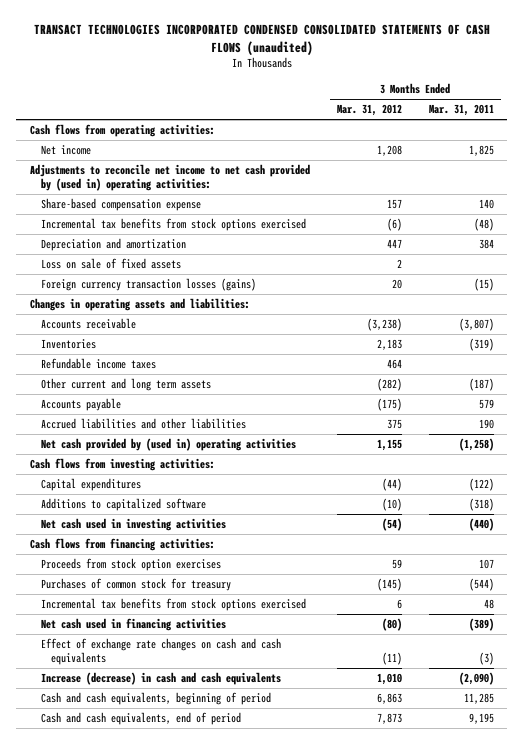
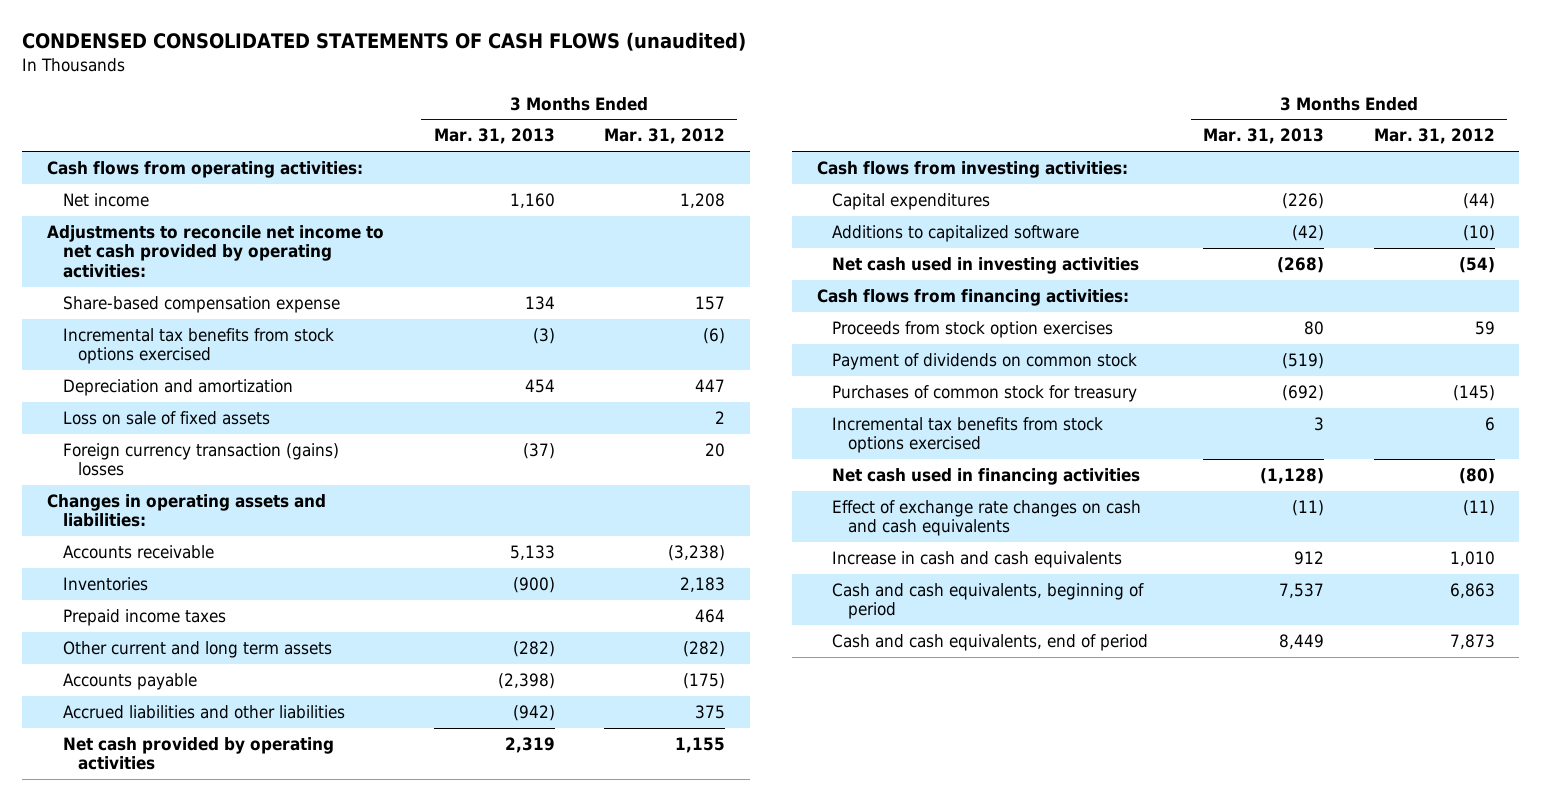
[33,24,490,56] TRANSACT TECHNOLOGIES INCORPORATED CONDENSED CONSOLIDATED STATEMENTS OF CASH FLOWS (unaudited) -> [22,32,747,52] CONDENSED CONSOLIDATED STATEMENTS OF CASH FLOWS (unaudited)
[428,104,494,117] Mar. 31, 2011 -> none
none -> [433,128,555,145] Mar. 31, 2013
[29,164,310,191] Adjustments to reconcile net income to net cash provided by (used in) operating activities: -> [47,224,385,278] Adjustments to reconcile net income to net cash provided by operating activities:
[40,278,256,292] Foreign currency transaction losses (gains) -> [62,442,339,477] Foreign currency transaction (gains) losses
[40,358,156,370] Refundable income taxes -> [62,608,226,626] Prepaid income taxes
[40,438,296,452] Net cash provided by (used in) operating activities -> [62,736,334,771] Net cash provided by operating activities
none -> [832,352,1138,370] Payment of dividends on common stock
[40,672,281,686] Increase (decrease) in cash and cash equivalents -> [832,550,1123,568] Increase in cash and cash equivalents

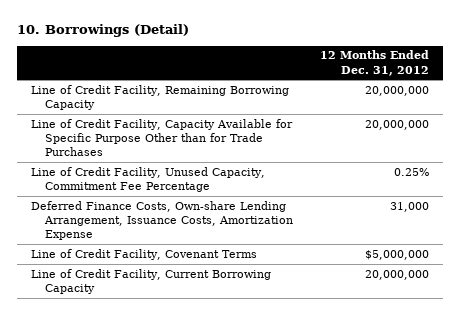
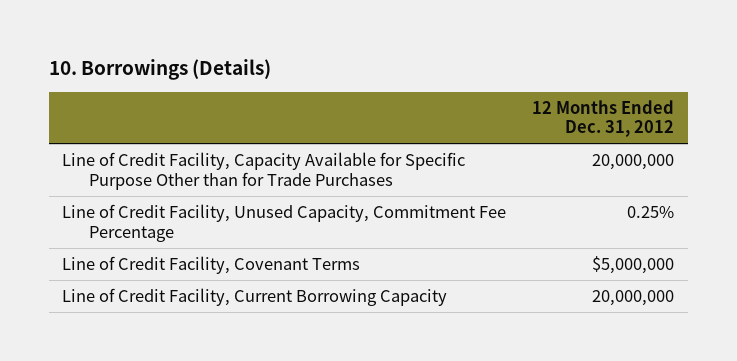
[17,24,190,38] 10. Borrowings (Detail) -> [49,58,272,80] 10. Borrowings (Details)
[30,84,289,110] Line of Credit Facility, Remaining Borrowing Capacity -> none
[30,200,293,241] Deferred Finance Costs, Own-share Lending Arrangement, Issuance Costs, Amortization Expense -> none

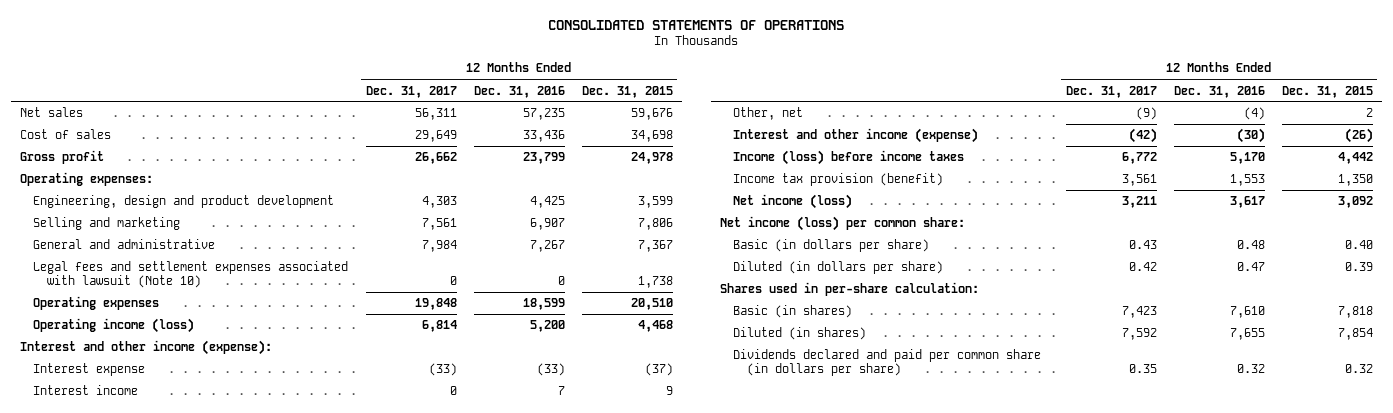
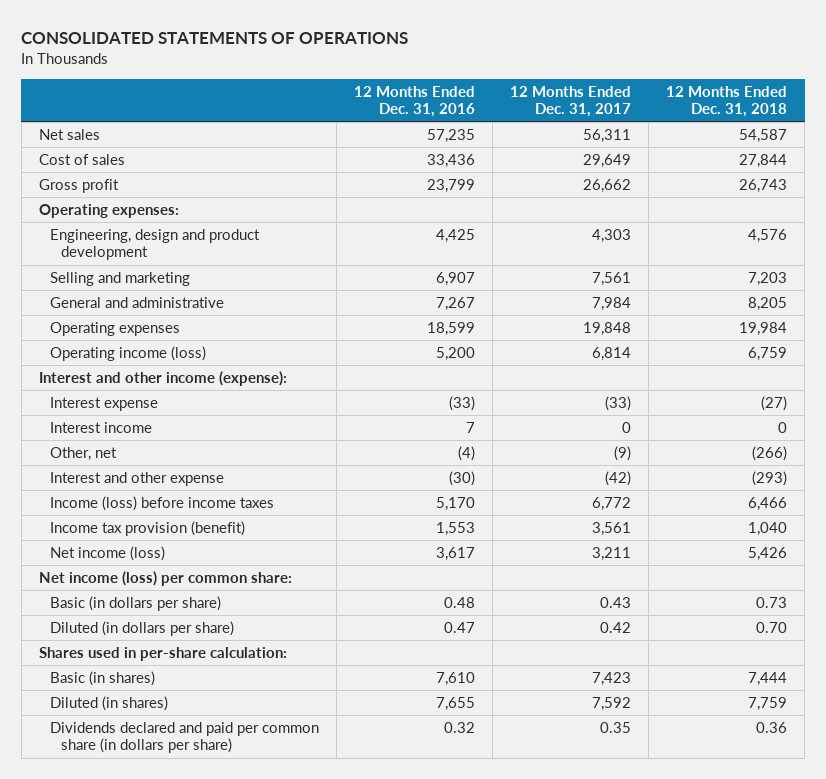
[582,85,674,98] Dec. 31, 2015 -> none
none -> [666,85,788,117] 12 Months Ended Dec. 31, 2018
[33,261,349,289] Legal fees and settlement expenses associated with lawsuit (Note 10) -> none
[733,128,979,144] Interest and other income (expense) -> [50,471,225,486] Interest and other expense

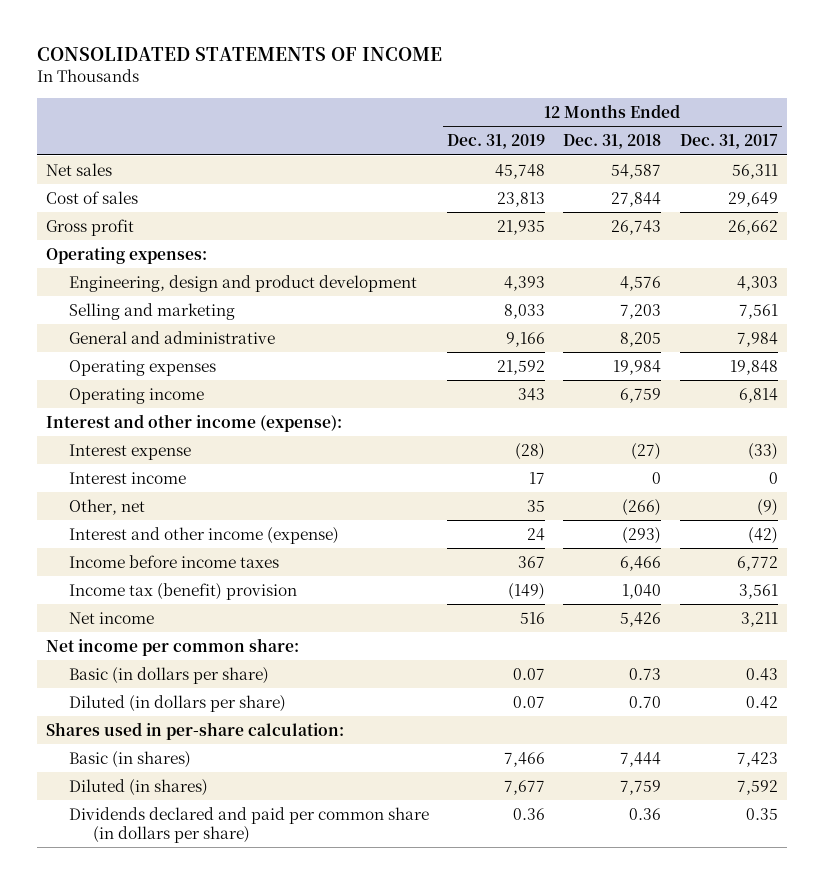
[21,32,409,45] CONSOLIDATED STATEMENTS OF OPERATIONS -> [36,47,442,62] CONSOLIDATED STATEMENTS OF INCOME
[354,85,476,117] 12 Months Ended Dec. 31, 2016 -> none
none -> [447,134,546,150] Dec. 31, 2019
[50,345,207,361] Operating income (loss) -> [69,387,205,404] Operating income
[50,471,225,486] Interest and other expense -> [69,526,340,544] Interest and other income (expense)
[50,495,275,511] Income (loss) before income taxes -> [69,554,280,568] Income before income taxes
[50,520,246,536] Income tax provision (benefit) -> [69,582,298,600] Income tax (benefit) provision
[50,545,166,561] Net income (loss) -> [69,611,155,624] Net income
[38,570,292,586] Net income (loss) per common share: -> [45,637,299,656] Net income per common share:

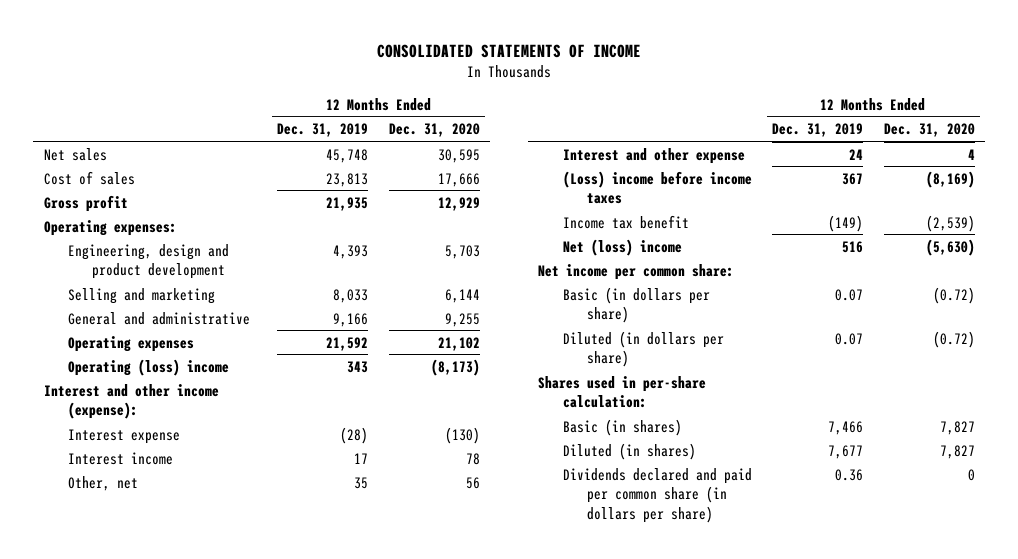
[563,134,662,150] Dec. 31, 2018 -> none
[679,134,778,150] Dec. 31, 2017 -> none
none -> [389,123,481,138] Dec. 31, 2020
[69,387,205,404] Operating income -> [67,358,229,376] Operating (loss) income
[69,526,340,544] Interest and other income (expense) -> [562,147,745,164] Interest and other expense
[69,554,280,568] Income before income taxes -> [562,170,752,205] (Loss) income before income taxes
[69,582,298,600] Income tax (benefit) provision -> [562,214,689,229] Income tax benefit
[69,611,155,624] Net income -> [562,238,682,256] Net (loss) income

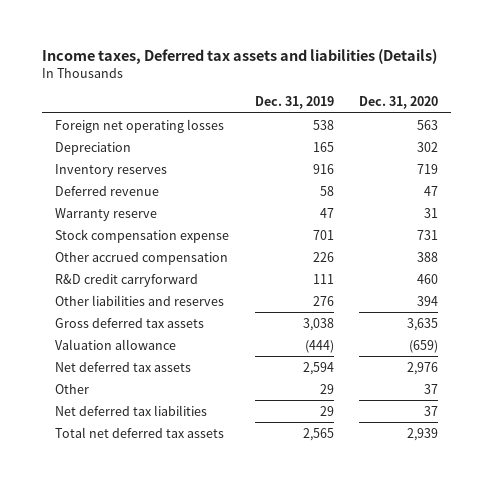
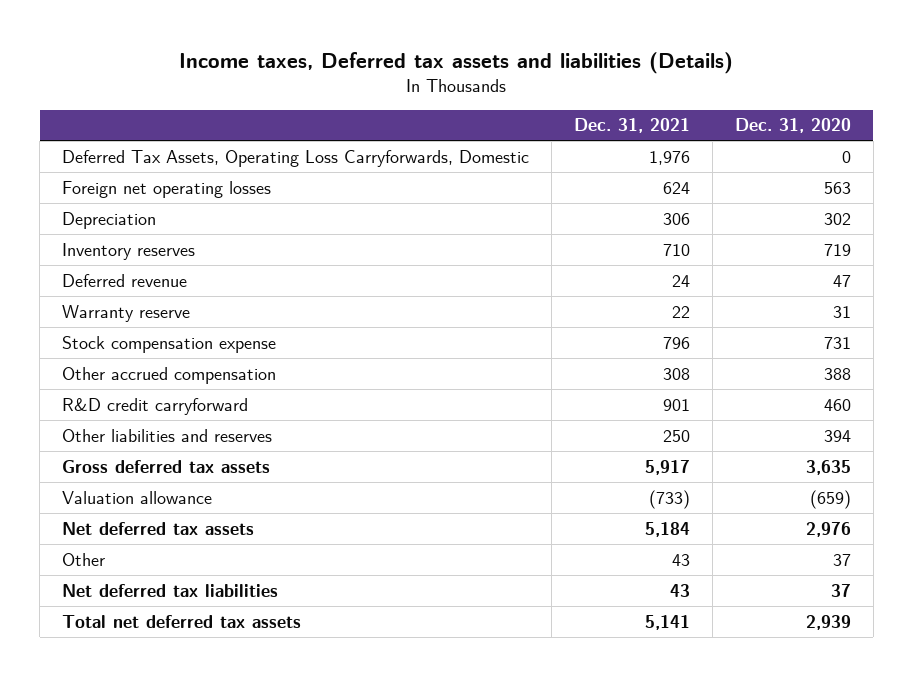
[254,96,334,110] Dec. 31, 2019 -> none
none -> [573,118,690,134] Dec. 31, 2021
none -> [62,149,530,167] Deferred Tax Assets, Operating Loss Carryforwards, Domestic

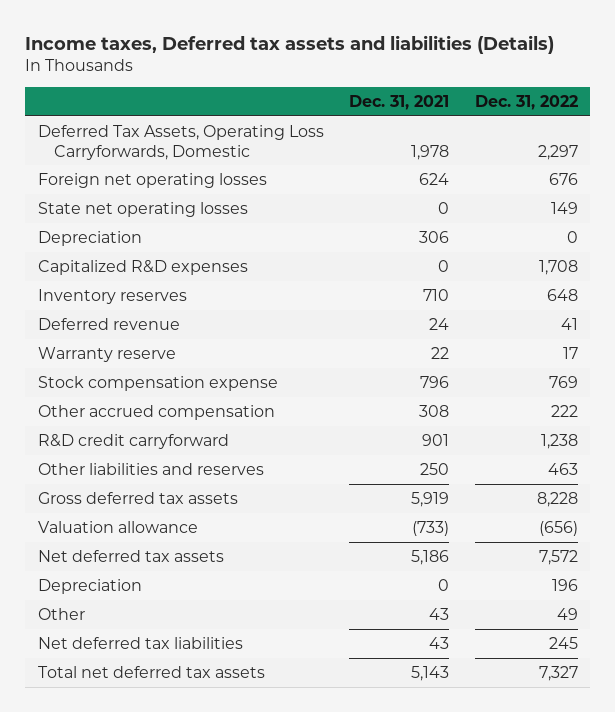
[734,118,851,134] Dec. 31, 2020 -> none
none -> [474,94,578,110] Dec. 31, 2022
[648,150,690,165] 1,976 -> [411,144,450,160] 1,978
none -> [37,201,248,217] State net operating losses
none -> [37,259,248,275] Capitalized R&D expenses
[644,459,690,475] 5,917 -> [411,491,450,507] 5,919
[644,521,690,537] 5,184 -> [411,549,450,565] 5,186
none -> [37,578,142,594] Depreciation
[644,614,690,630] 5,141 -> [411,665,450,681] 5,143

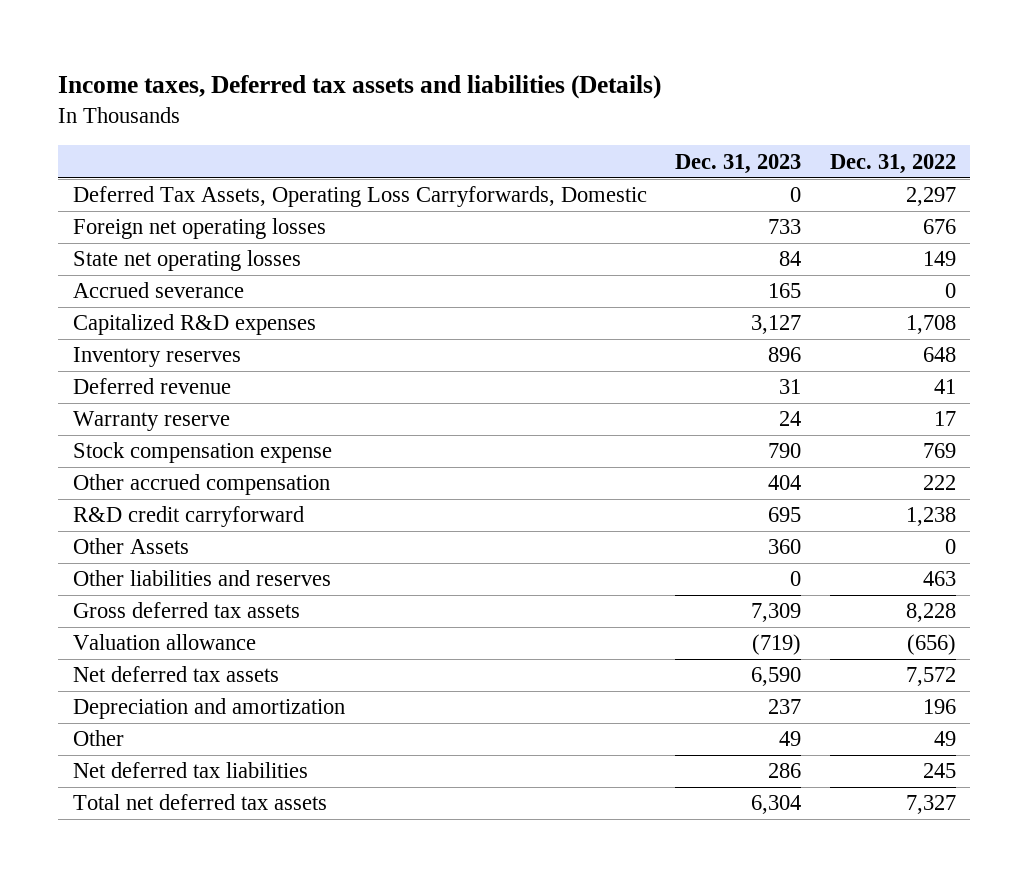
[349,94,450,110] Dec. 31, 2021 -> none
none -> [675,153,802,174] Dec. 31, 2023
[37,230,142,246] Depreciation -> none
none -> [72,282,244,299] Accrued severance
none -> [72,538,189,555] Other Assets
[37,578,142,594] Depreciation -> [72,698,345,720] Depreciation and amortization

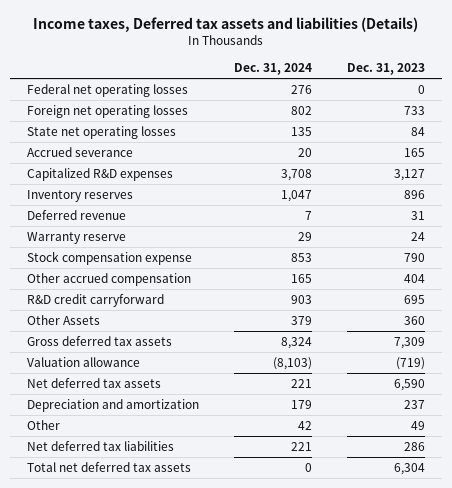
[829,153,956,174] Dec. 31, 2022 -> none
none -> [234,62,313,75] Dec. 31, 2024
[72,186,647,208] Deferred Tax Assets, Operating Loss Carryforwards, Domestic -> [27,83,189,97] Federal net operating losses
[72,570,331,587] Other liabilities and reserves -> none

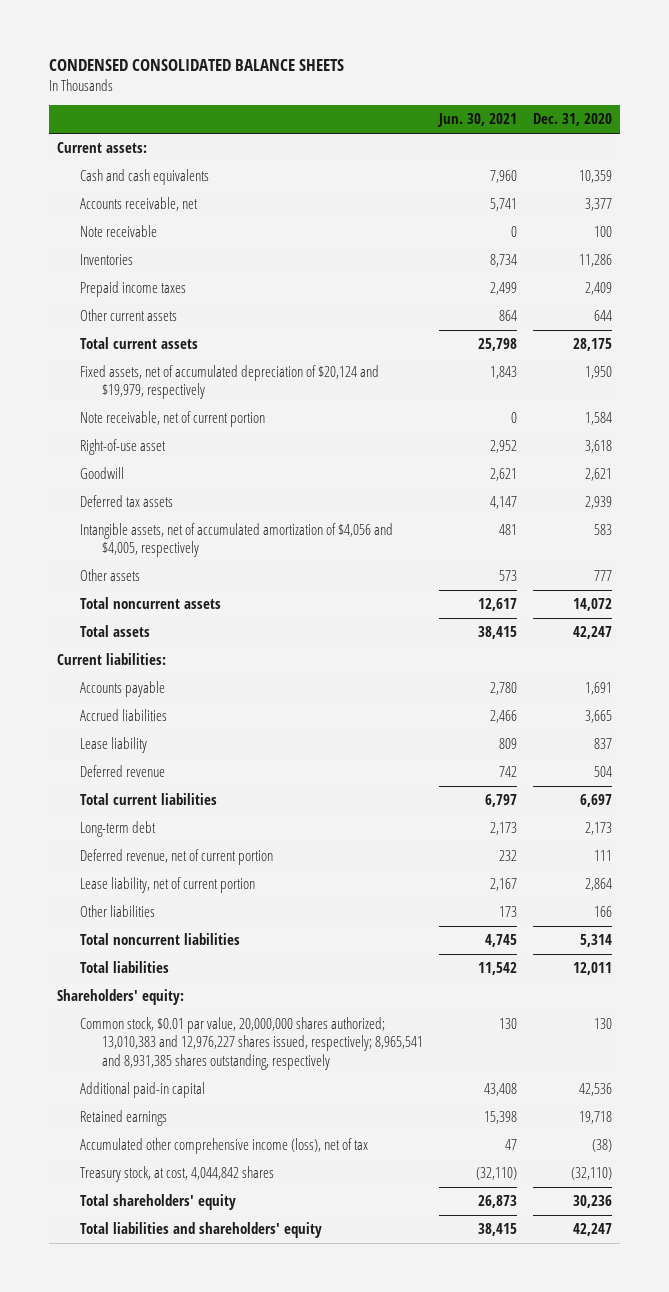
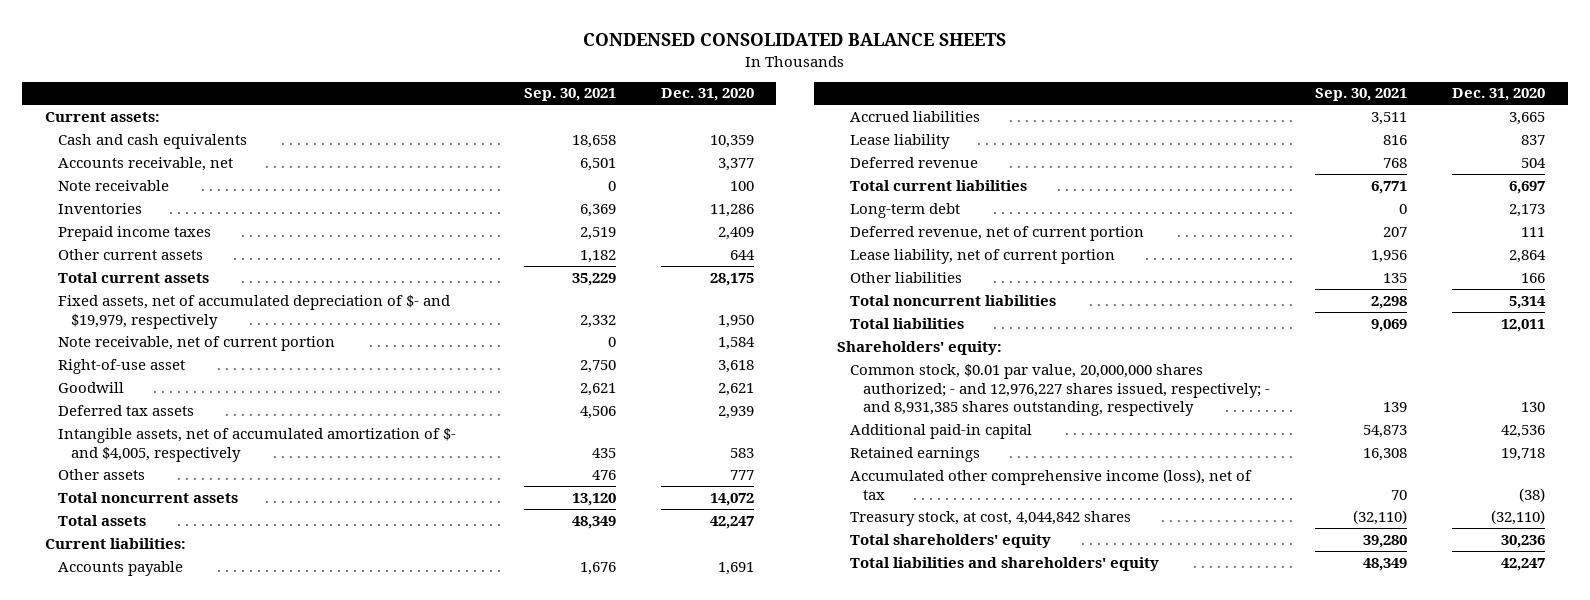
[437,113,518,128] Jun. 30, 2021 -> none
none -> [523,88,616,102] Sep. 30, 2021
[79,365,379,400] Fixed assets, net of accumulated depreciation of $20,124 and $19,979, respectively -> [58,294,451,329] Fixed assets, net of accumulated depreciation of $- and $19,979, respectively
[79,523,393,558] Intangible assets, net of accumulated amortization of $4,056 and $4,005, respectively -> [58,427,457,462] Intangible assets, net of accumulated amortization of $- and $4,005, respectively
[79,1017,424,1070] Common stock, $0.01 par value, 20,000,000 shares authorized; 13,010,383 and 12,976,227 shares issued, respectively; 8,965,541 and 8,931,385 shares outstanding, respectively -> [849,363,1271,417] Common stock, $0.01 par value, 20,000,000 shares authorized; - and 12,976,227 shares issued, respectively; - and 8,931,385 shares outstanding, respectively

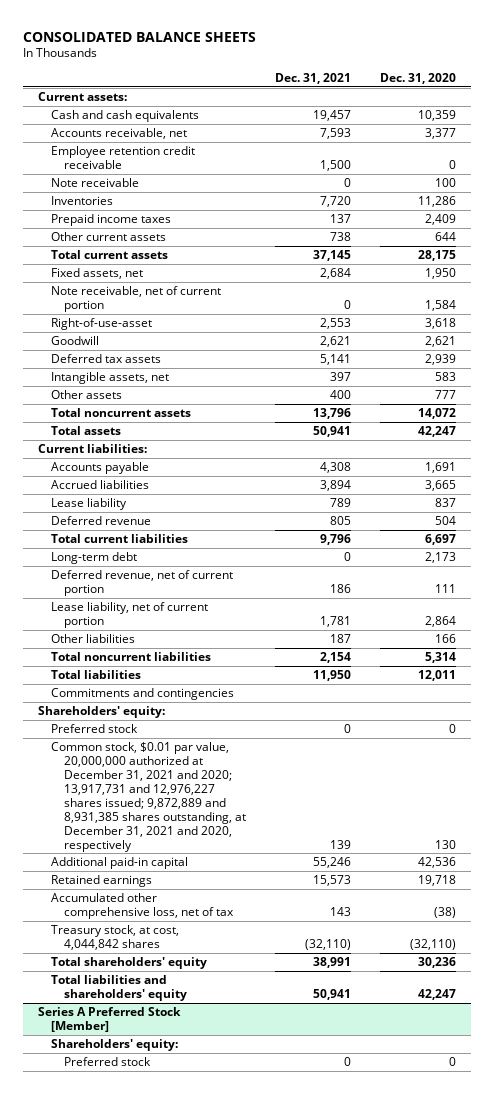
[583,33,1007,47] CONDENSED CONSOLIDATED BALANCE SHEETS -> [23,31,257,42] CONSOLIDATED BALANCE SHEETS
[523,88,616,102] Sep. 30, 2021 -> none
none -> [274,73,351,85] Dec. 31, 2021
none -> [50,146,195,170] Employee retention credit receivable
[58,294,451,329] Fixed assets, net of accumulated depreciation of $- and $19,979, respectively -> [50,268,143,280] Fixed assets, net
[58,358,186,374] Right-of-use asset -> [50,318,152,331] Right-of-use-asset
[58,427,457,462] Intangible assets, net of accumulated amortization of $- and $4,005, respectively -> [50,372,169,385] Intangible assets, net
none -> [50,688,234,701] Commitments and contingencies
none -> [50,724,138,734] Preferred stock
[849,363,1271,417] Common stock, $0.01 par value, 20,000,000 shares authorized; - and 12,976,227 shares issued, respectively; - and 8,931,385 shares outstanding, respectively -> [50,742,246,852] Common stock, $0.01 par value, 20,000,000 authorized at December 31, 2021 and 2020; 13,917,731 and 12,976,227 shares issued; 9,872,889 and 8,931,385 shares outstanding, at December 31, 2021 and 2020, respectively
[849,468,1252,500] Accumulated other comprehensive income (loss), net of tax -> [50,893,234,920] Accumulated other comprehensive loss, net of tax
none -> [37,1007,181,1033] Series A Preferred Stock [Member]
none -> [50,1039,178,1052] Shareholders' equity:
none -> [63,1057,151,1067] Preferred stock

